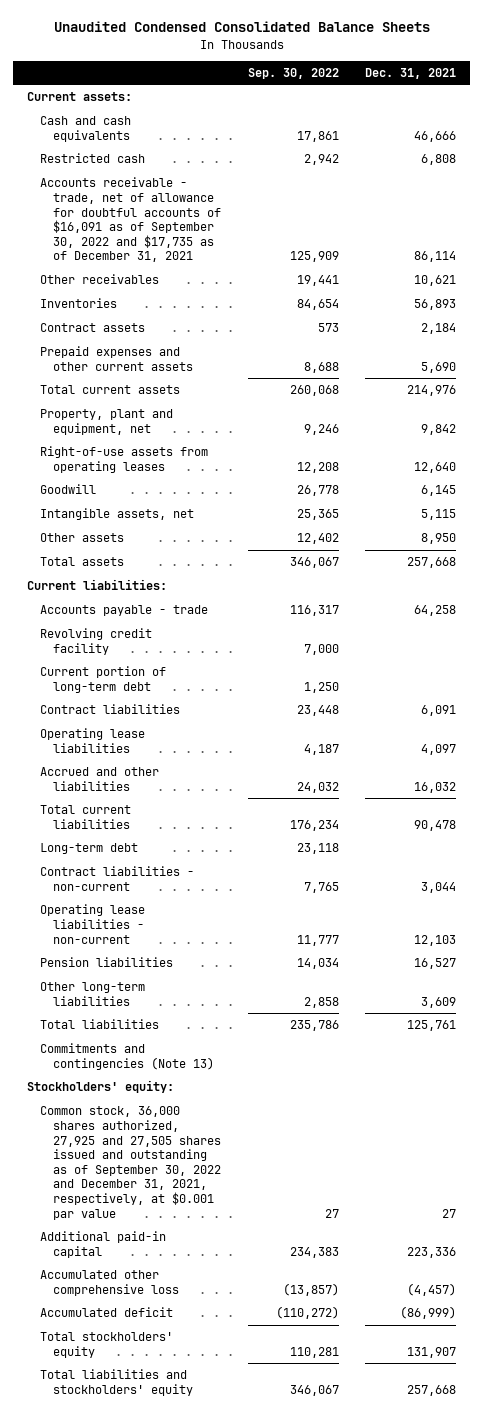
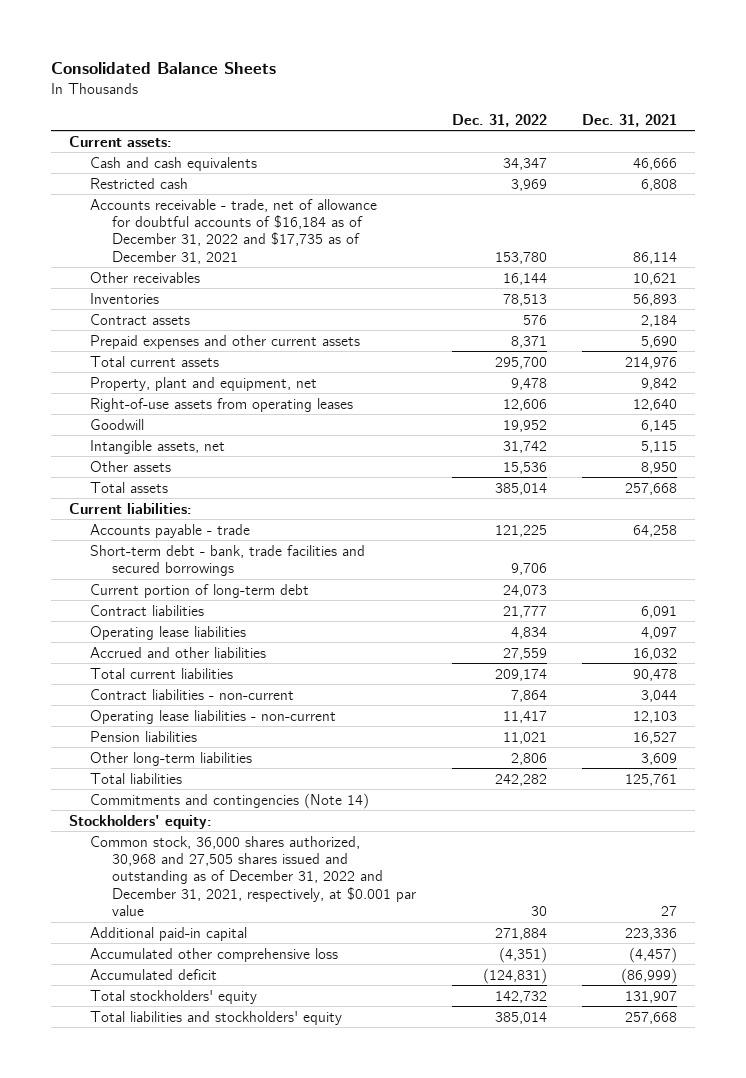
[53,21,430,33] Unaudited Condensed Consolidated Balance Sheets -> [51,62,277,75] Consolidated Balance Sheets
[247,67,339,79] Sep. 30, 2022 -> none
none -> [451,113,547,127] Dec. 31, 2022
[39,177,221,263] Accounts receivable - trade, net of allowance for doubtful accounts of $16,091 as of September 30, 2022 and $17,735 as of December 31, 2021 -> [90,198,378,264] Accounts receivable - trade, net of allowance for doubtful accounts of $16,184 as of December 31, 2022 and $17,735 as of December 31, 2021
[39,628,152,655] Revolving credit facility -> none
none -> [90,544,366,577] Short-term debt - bank, trade facilities and secured borrowings
[39,843,138,855] Long-term debt -> none
[39,1043,214,1070] Commitments and contingencies (Note 13) -> [90,792,370,809] Commitments and contingencies (Note 14)
[39,1106,221,1220] Common stock, 36,000 shares authorized, 27,925 and 27,505 shares issued and outstanding as of September 30, 2022 and December 31, 2021, respectively, at $0.001 par value -> [90,835,416,916] Common stock, 36,000 shares authorized, 30,968 and 27,505 shares issued and outstanding as of December 31, 2022 and December 31, 2021, respectively, at $0.001 par value

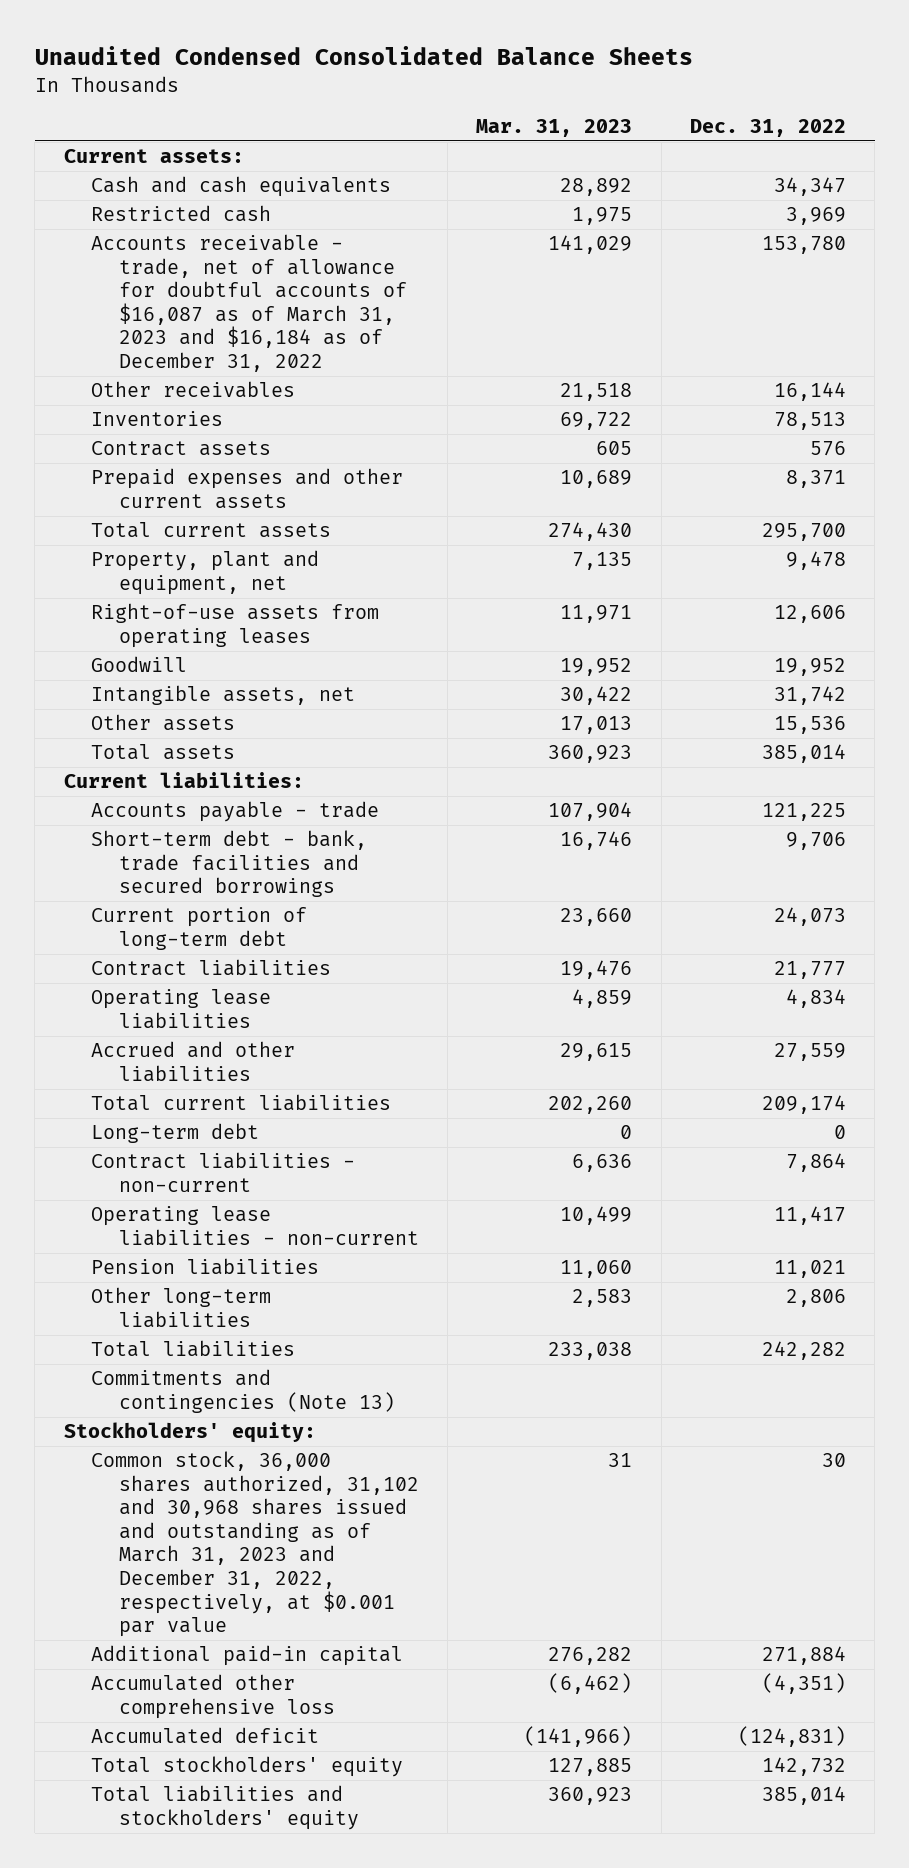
[51,62,277,75] Consolidated Balance Sheets -> [34,46,693,66] Unaudited Condensed Consolidated Balance Sheets
[582,113,678,127] Dec. 31, 2021 -> none
none -> [476,119,633,138] Mar. 31, 2023
[90,198,378,264] Accounts receivable - trade, net of allowance for doubtful accounts of $16,184 as of December 31, 2022 and $17,735 as of December 31, 2021 -> [91,234,407,372] Accounts receivable - trade, net of allowance for doubtful accounts of $16,087 as of March 31, 2023 and $16,184 as of December 31, 2022
none -> [91,1123,260,1144] Long-term debt
[90,792,370,809] Commitments and contingencies (Note 14) -> [91,1369,395,1413] Commitments and contingencies (Note 13)
[90,835,416,916] Common stock, 36,000 shares authorized, 30,968 and 27,505 shares issued and outstanding as of December 31, 2022 and December 31, 2021, respectively, at $0.001 par value -> [91,1451,419,1638] Common stock, 36,000 shares authorized, 31,102 and 30,968 shares issued and outstanding as of March 31, 2023 and December 31, 2022, respectively, at $0.001 par value

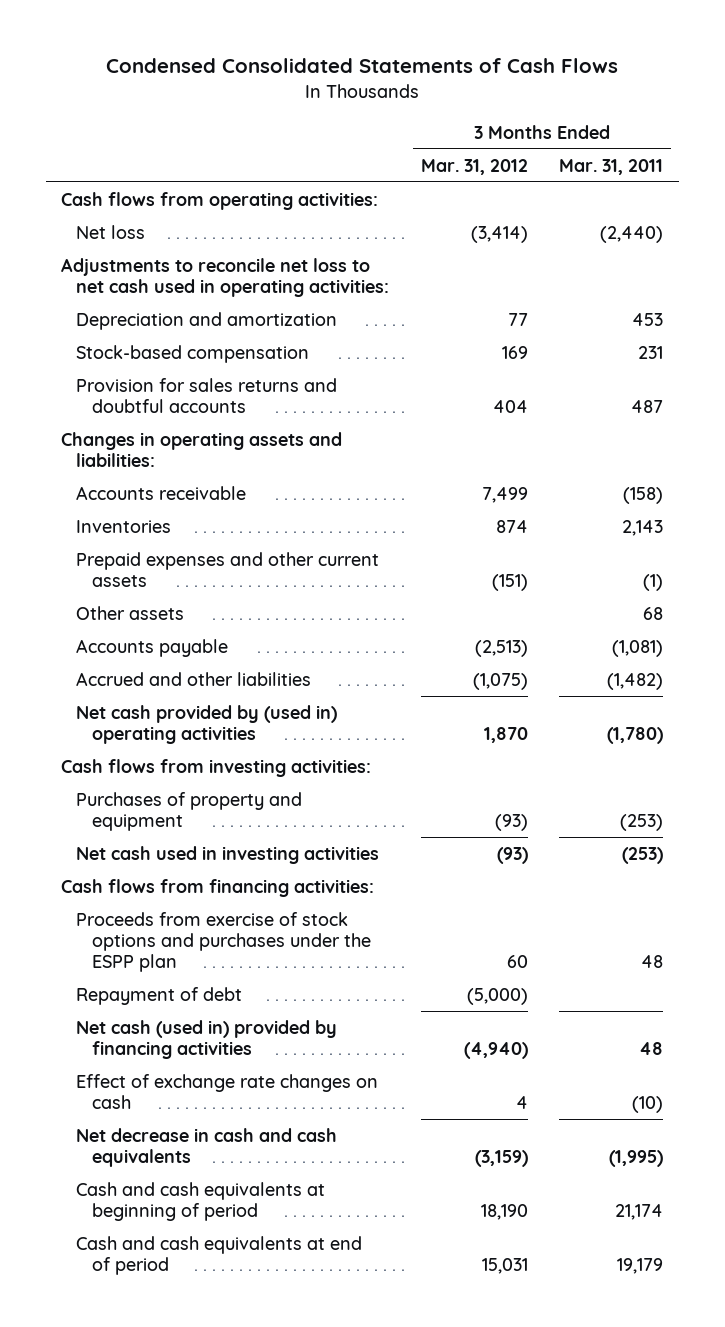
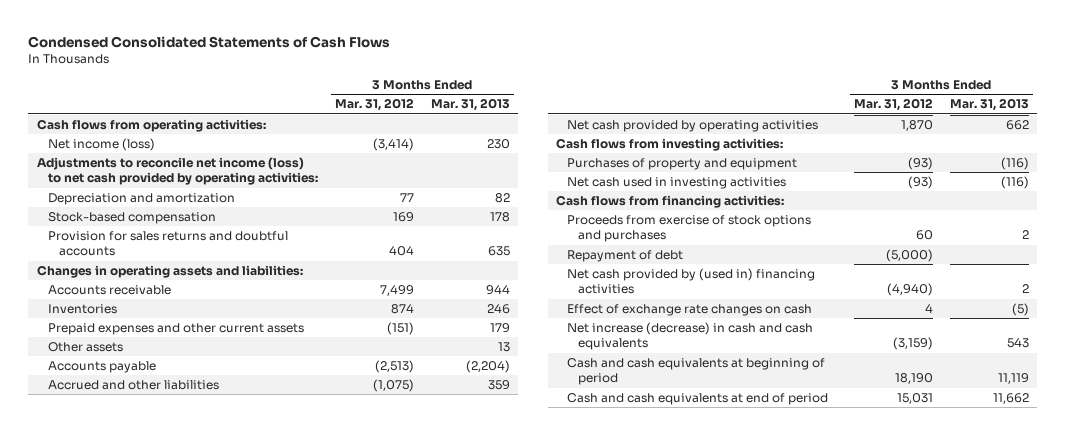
[559,158,664,175] Mar. 31, 2011 -> none
none -> [430,98,510,112] Mar. 31, 2013
[76,224,146,239] Net loss -> [48,138,156,152] Net income (loss)
[61,257,390,298] Adjustments to reconcile net loss to net cash used in operating activities: -> [36,157,319,186] Adjustments to reconcile net income (loss) to net cash provided by operating activities:
[76,704,338,745] Net cash provided by (used in) operating activities -> [567,120,819,133] Net cash provided by operating activities
[76,911,371,973] Proceeds from exercise of stock options and purchases under the ESPP plan -> [567,215,812,243] Proceeds from exercise of stock options and purchases
[76,1019,338,1060] Net cash (used in) provided by financing activities -> [567,268,816,295] Net cash provided by (used in) financing activities
[76,1127,338,1168] Net decrease in cash and cash equivalents -> [567,322,814,351] Net increase (decrease) in cash and cash equivalents

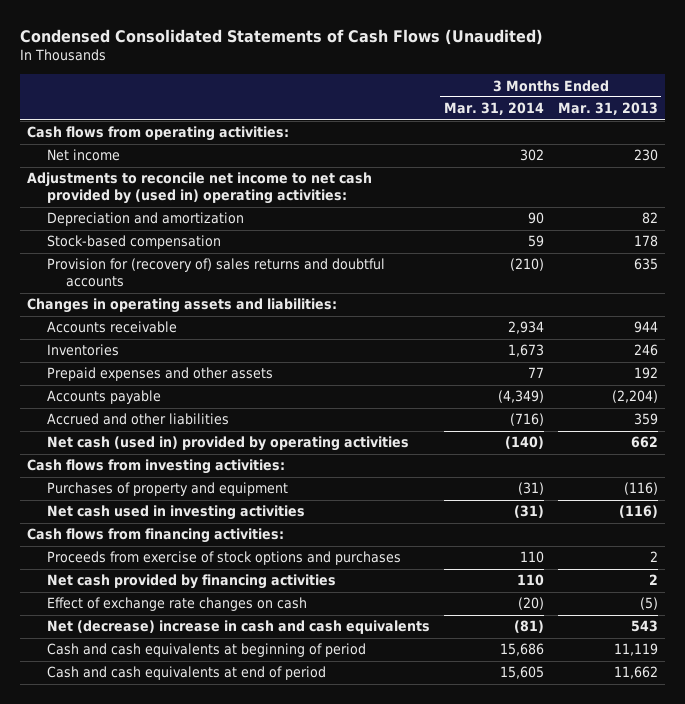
[28,35,391,48] Condensed Consolidated Statements of Cash Flows -> [20,28,544,45] Condensed Consolidated Statements of Cash Flows (Unaudited)
[334,98,414,112] Mar. 31, 2012 -> none
none -> [443,102,544,116] Mar. 31, 2014
[48,138,156,152] Net income (loss) -> [46,149,120,162] Net income
[36,157,319,186] Adjustments to reconcile net income (loss) to net cash provided by operating activities: -> [27,172,373,205] Adjustments to reconcile net income to net cash provided by (used in) operating activities:
[48,231,289,257] Provision for sales returns and doubtful accounts -> [46,258,385,288] Provision for (recovery of) sales returns and doubtful accounts
[48,342,124,353] Other assets -> none
[48,323,305,336] Prepaid expenses and other current assets -> [46,367,273,382] Prepaid expenses and other assets
[489,323,510,334] 179 -> [633,367,658,380] 192
[567,120,819,133] Net cash provided by operating activities -> [46,436,409,452] Net cash (used in) provided by operating activities
[567,250,684,263] Repayment of debt -> none
[567,268,816,295] Net cash provided by (used in) financing activities -> [46,574,336,590] Net cash provided by financing activities
[567,322,814,351] Net increase (decrease) in cash and cash equivalents -> [46,620,430,635] Net (decrease) increase in cash and cash equivalents

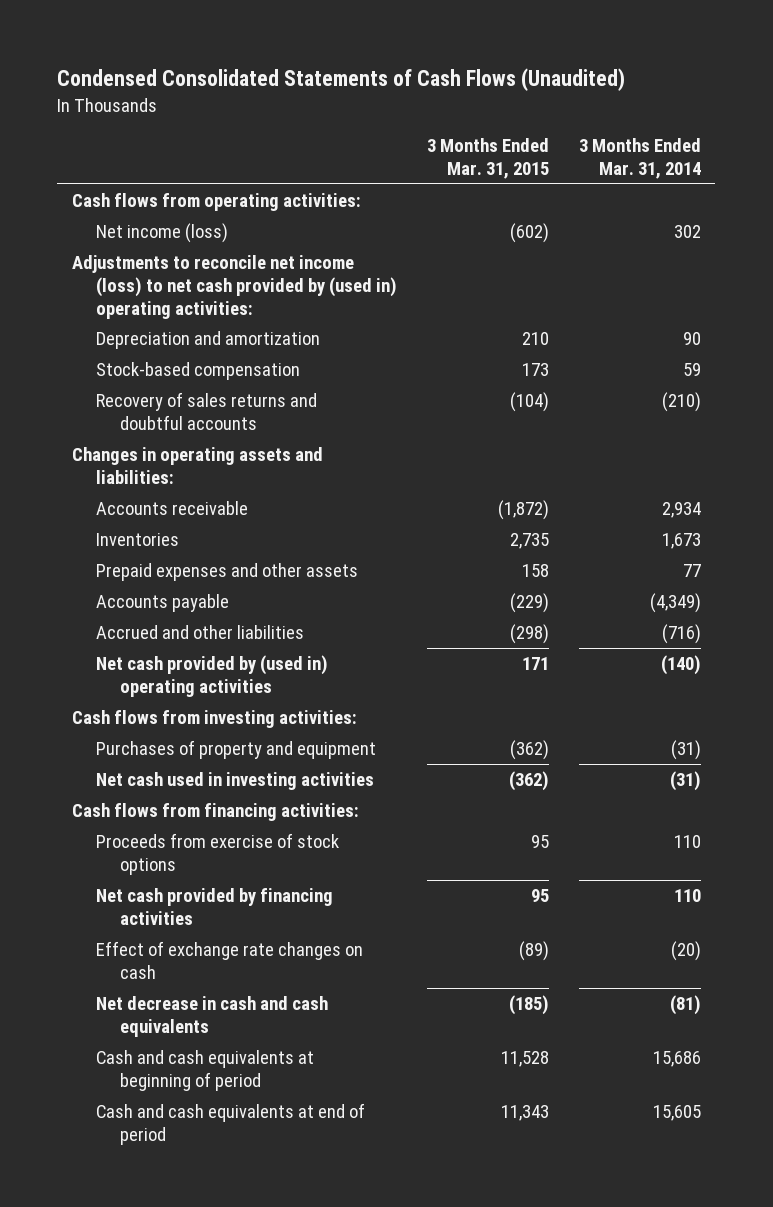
[557,102,658,116] Mar. 31, 2013 -> none
none -> [426,138,549,180] 3 Months Ended Mar. 31, 2015
[46,149,120,162] Net income -> [96,223,229,244] Net income (loss)
[27,172,373,205] Adjustments to reconcile net income to net cash provided by (used in) operating activities: -> [72,255,398,319] Adjustments to reconcile net income (loss) to net cash provided by (used in) operating activities:
[46,258,385,288] Provision for (recovery of) sales returns and doubtful accounts -> [96,392,318,430] Recovery of sales returns and doubtful accounts
[46,436,409,452] Net cash (used in) provided by operating activities -> [96,655,329,697] Net cash provided by (used in) operating activities
[46,551,401,566] Proceeds from exercise of stock options and purchases -> [96,833,340,875] Proceeds from exercise of stock options
[46,620,430,635] Net (decrease) increase in cash and cash equivalents -> [96,996,329,1037] Net decrease in cash and cash equivalents

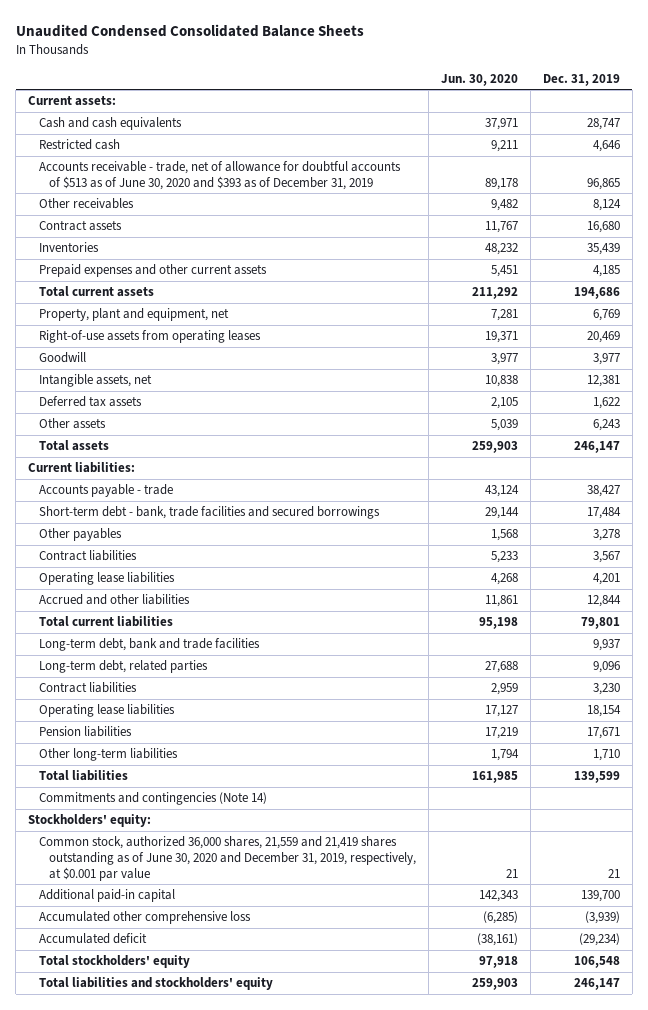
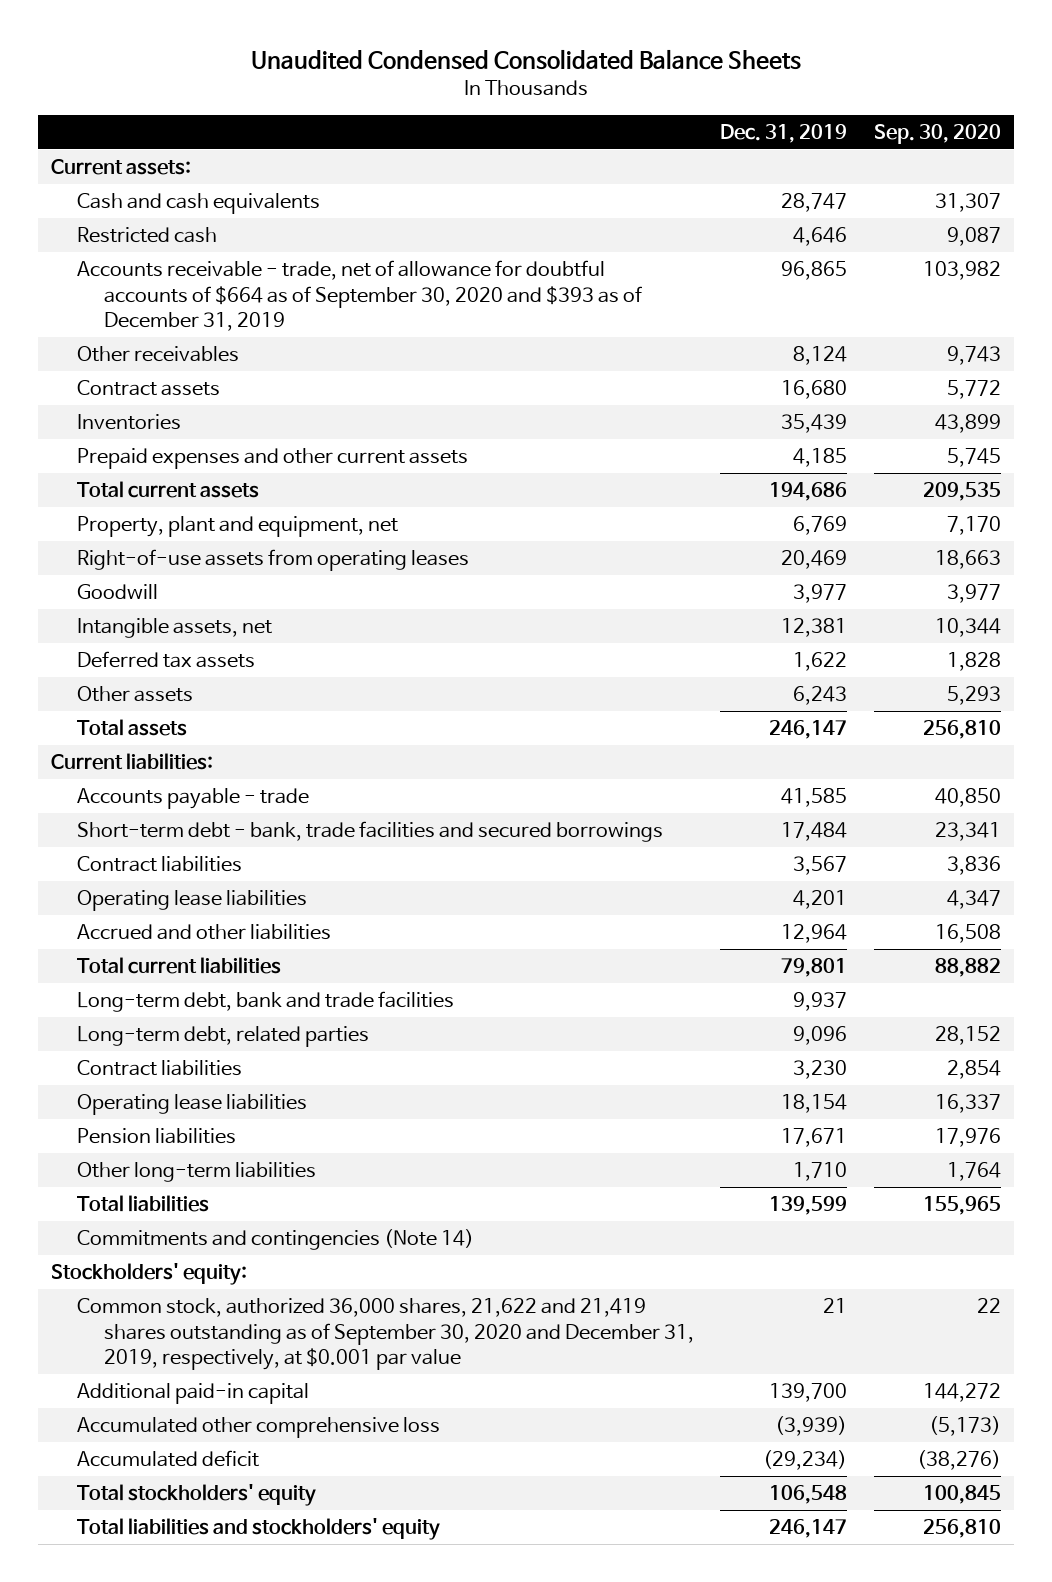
[440,73,518,86] Jun. 30, 2020 -> none
none -> [873,123,1001,144] Sep. 30, 2020
[38,161,401,191] Accounts receivable - trade, net of allowance for doubtful accounts of $513 as of June 30, 2020 and $393 as of December 31, 2019 -> [77,260,643,331] Accounts receivable - trade, net of allowance for doubtful accounts of $664 as of September 30, 2020 and $393 as of December 31, 2019
[586,485,620,498] 38,427 -> [781,788,848,808] 41,585
[38,528,122,542] Other payables -> none
[586,595,621,608] 12,844 -> [781,924,848,944] 12,964
[38,836,416,881] Common stock, authorized 36,000 shares, 21,559 and 21,419 shares outstanding as of June 30, 2020 and December 31, 2019, respectively, at $0.001 par value -> [77,1298,695,1370] Common stock, authorized 36,000 shares, 21,622 and 21,419 shares outstanding as of September 30, 2020 and December 31, 2019, respectively, at $0.001 par value

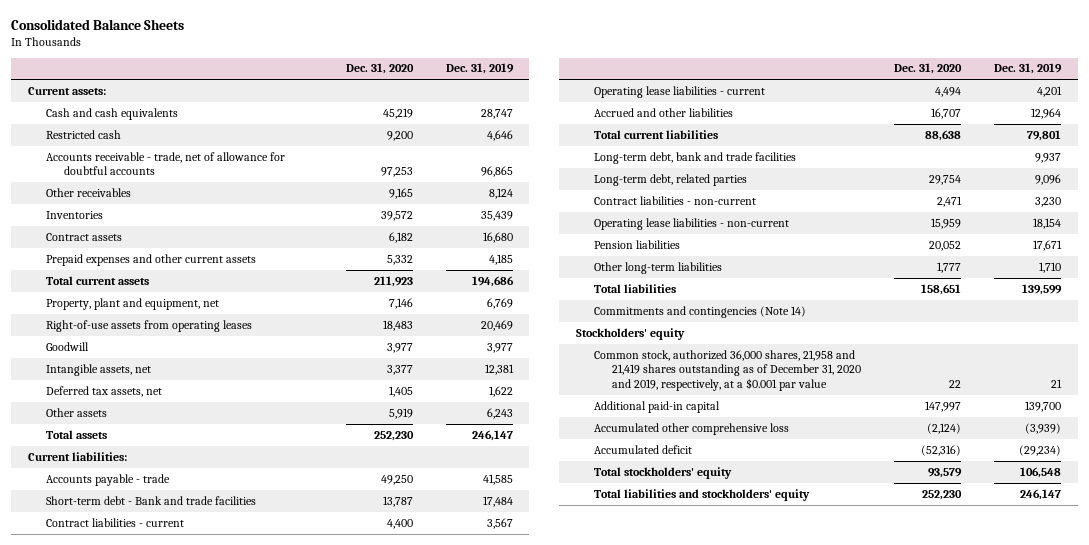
[250,49,801,71] Unaudited Condensed Consolidated Balance Sheets -> [11,18,185,30] Consolidated Balance Sheets
[873,123,1001,144] Sep. 30, 2020 -> none
none -> [345,63,414,75] Dec. 31, 2020
[77,260,643,331] Accounts receivable - trade, net of allowance for doubtful accounts of $664 as of September 30, 2020 and $393 as of December 31, 2019 -> [45,151,285,176] Accounts receivable - trade, net of allowance for doubtful accounts
[77,380,221,397] Contract assets -> [45,232,122,241] Contract assets
[77,651,256,669] Deferred tax assets -> [45,385,162,397] Deferred tax assets, net
[77,821,664,843] Short-term debt - bank, trade facilities and secured borrowings -> [45,495,256,505] Short-term debt - Bank and trade facilities
[77,856,243,873] Contract liabilities -> [45,517,184,527] Contract liabilities - current
[77,890,308,912] Operating lease liabilities -> [593,85,765,98] Operating lease liabilities - current
[77,1060,243,1077] Contract liabilities -> [593,195,756,205] Contract liabilities - non-current
[77,1094,308,1116] Operating lease liabilities -> [593,217,789,230] Operating lease liabilities - non-current
[50,1263,247,1286] Stockholders' equity: -> [575,327,685,340] Stockholders' equity
[77,1298,695,1370] Common stock, authorized 36,000 shares, 21,622 and 21,419 shares outstanding as of September 30, 2020 and December 31, 2019, respectively, at $0.001 par value -> [593,349,861,392] Common stock, authorized 36,000 shares, 21,958 and 21,419 shares outstanding as of December 31, 2020 and 2019, respectively, at a $0.001 par value

